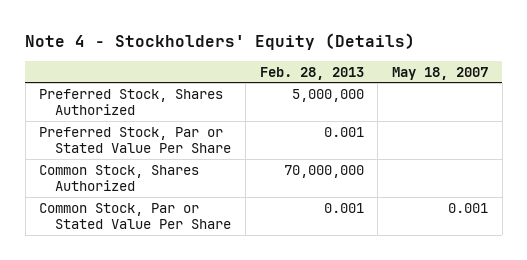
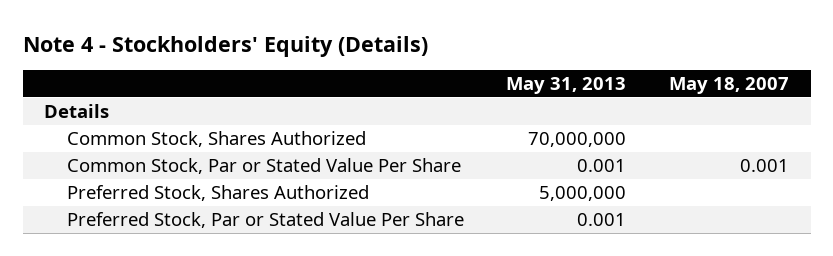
[259,66,364,80] Feb. 28, 2013 -> none
none -> [506,77,627,95] May 31, 2013
none -> [43,104,109,119] Details
[39,88,224,116] Preferred Stock, Shares Authorized -> [66,185,369,202] Preferred Stock, Shares Authorized
[39,126,232,154] Preferred Stock, Par or Stated Value Per Share -> [66,212,464,229] Preferred Stock, Par or Stated Value Per Share

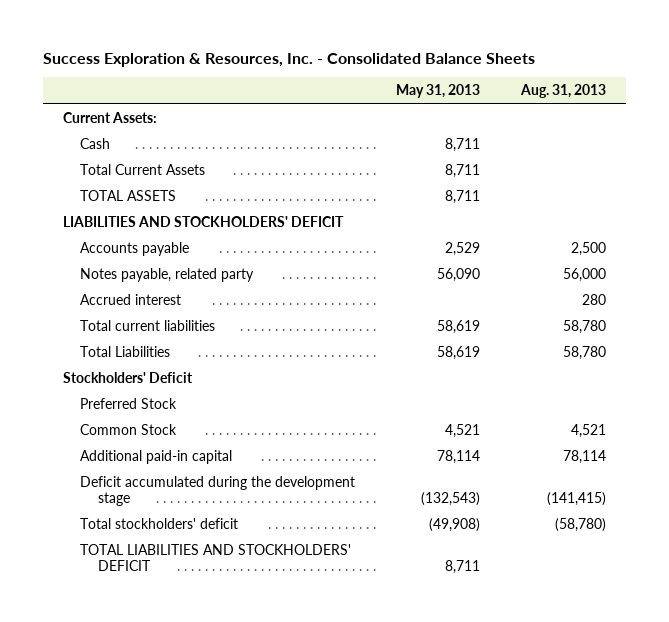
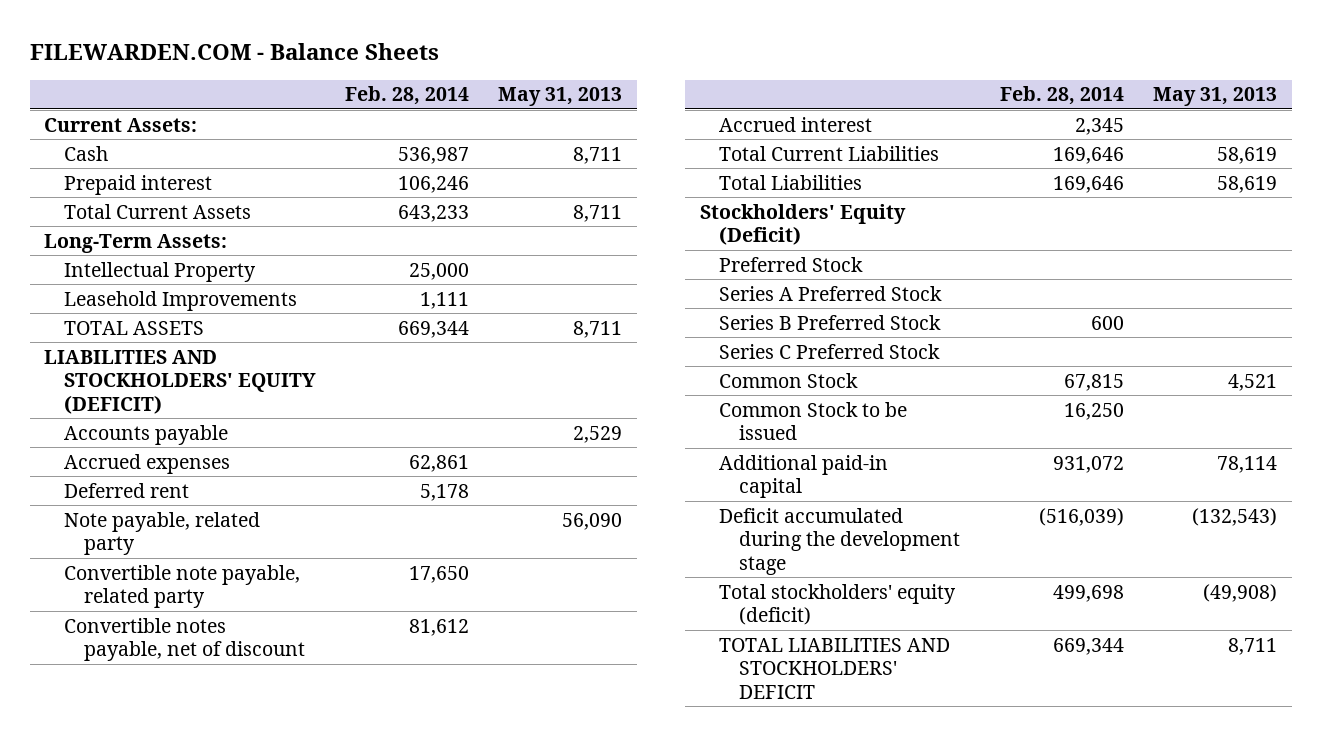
[42,52,535,67] Success Exploration & Resources, Inc. - Consolidated Balance Sheets -> [29,43,439,61] FILEWARDEN.COM - Balance Sheets
[519,84,606,99] Aug. 31, 2013 -> none
none -> [345,86,470,106] Feb. 28, 2014
none -> [64,174,213,195] Prepaid interest
none -> [44,233,228,253] Long-Term Assets:
none -> [64,261,257,282] Intellectual Property
none -> [64,290,298,311] Leasehold Improvements
[63,216,345,228] LIABILITIES AND STOCKHOLDERS' DEFICIT -> [44,349,317,414] LIABILITIES AND STOCKHOLDERS' EQUITY (DEFICIT)
none -> [64,453,231,474] Accrued expenses
none -> [64,482,190,498] Deferred rent
[80,268,255,283] Notes payable, related party -> [64,511,261,556] Note payable, related party
none -> [64,564,301,609] Convertible note payable, related party
none -> [64,617,305,662] Convertible notes payable, net of discount
[80,320,216,332] Total current liabilities -> [719,145,940,161] Total Current Liabilities
[63,372,194,384] Stockholders' Deficit -> [699,203,906,246] Stockholders' Equity (Deficit)
none -> [719,285,943,301] Series A Preferred Stock
none -> [719,314,942,330] Series B Preferred Stock
none -> [719,343,941,359] Series C Preferred Stock
none -> [719,401,908,441] Common Stock to be issued
[80,518,239,530] Total stockholders' deficit -> [719,583,957,626] Total stockholders' equity (deficit)

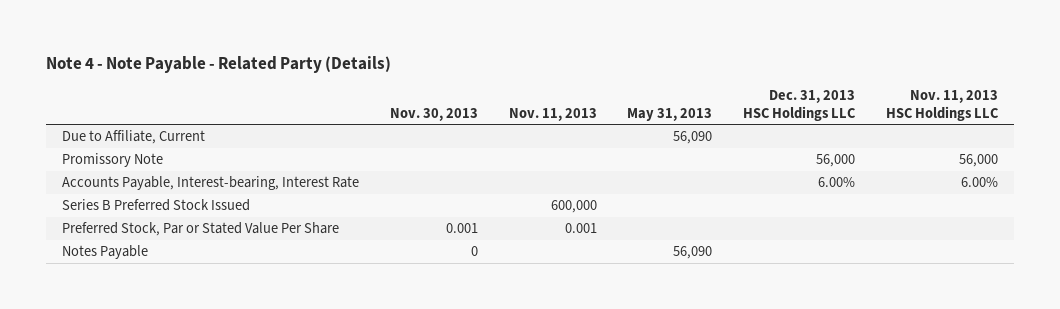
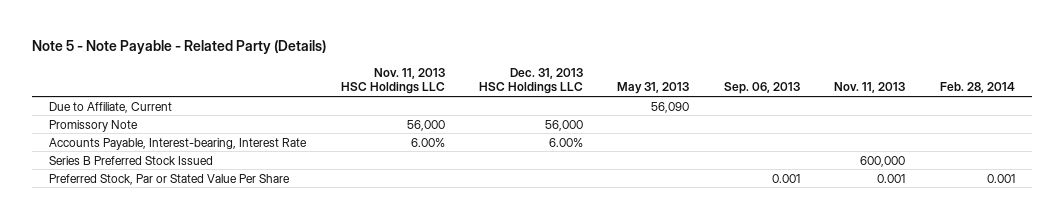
[46,56,392,74] Note 4 - Note Payable - Related Party (Details) -> [32,40,327,55] Note 5 - Note Payable - Related Party (Details)
[389,107,478,121] Nov. 30, 2013 -> none
none -> [723,82,800,95] Sep. 06, 2013
none -> [939,82,1015,94] Feb. 28, 2014
[61,245,148,260] Notes Payable -> none

